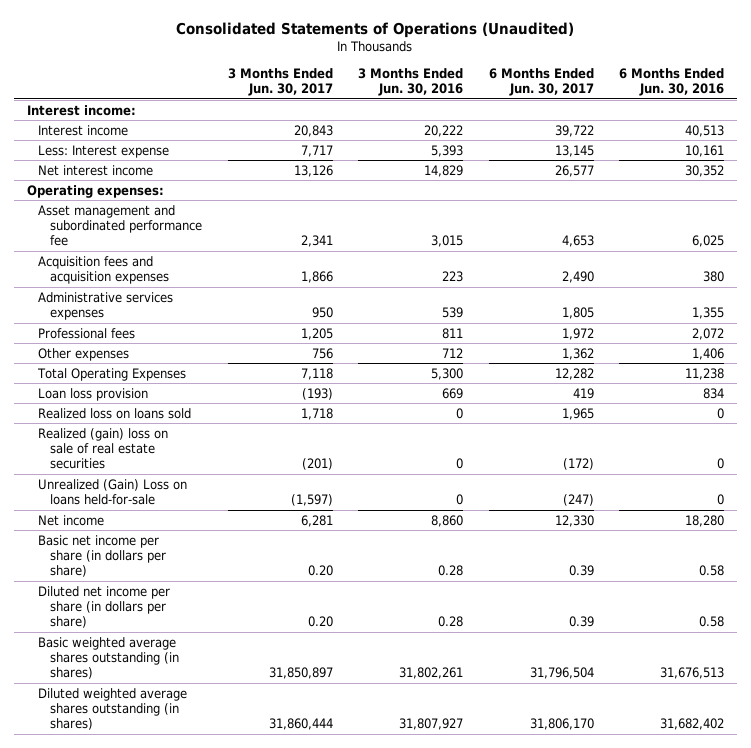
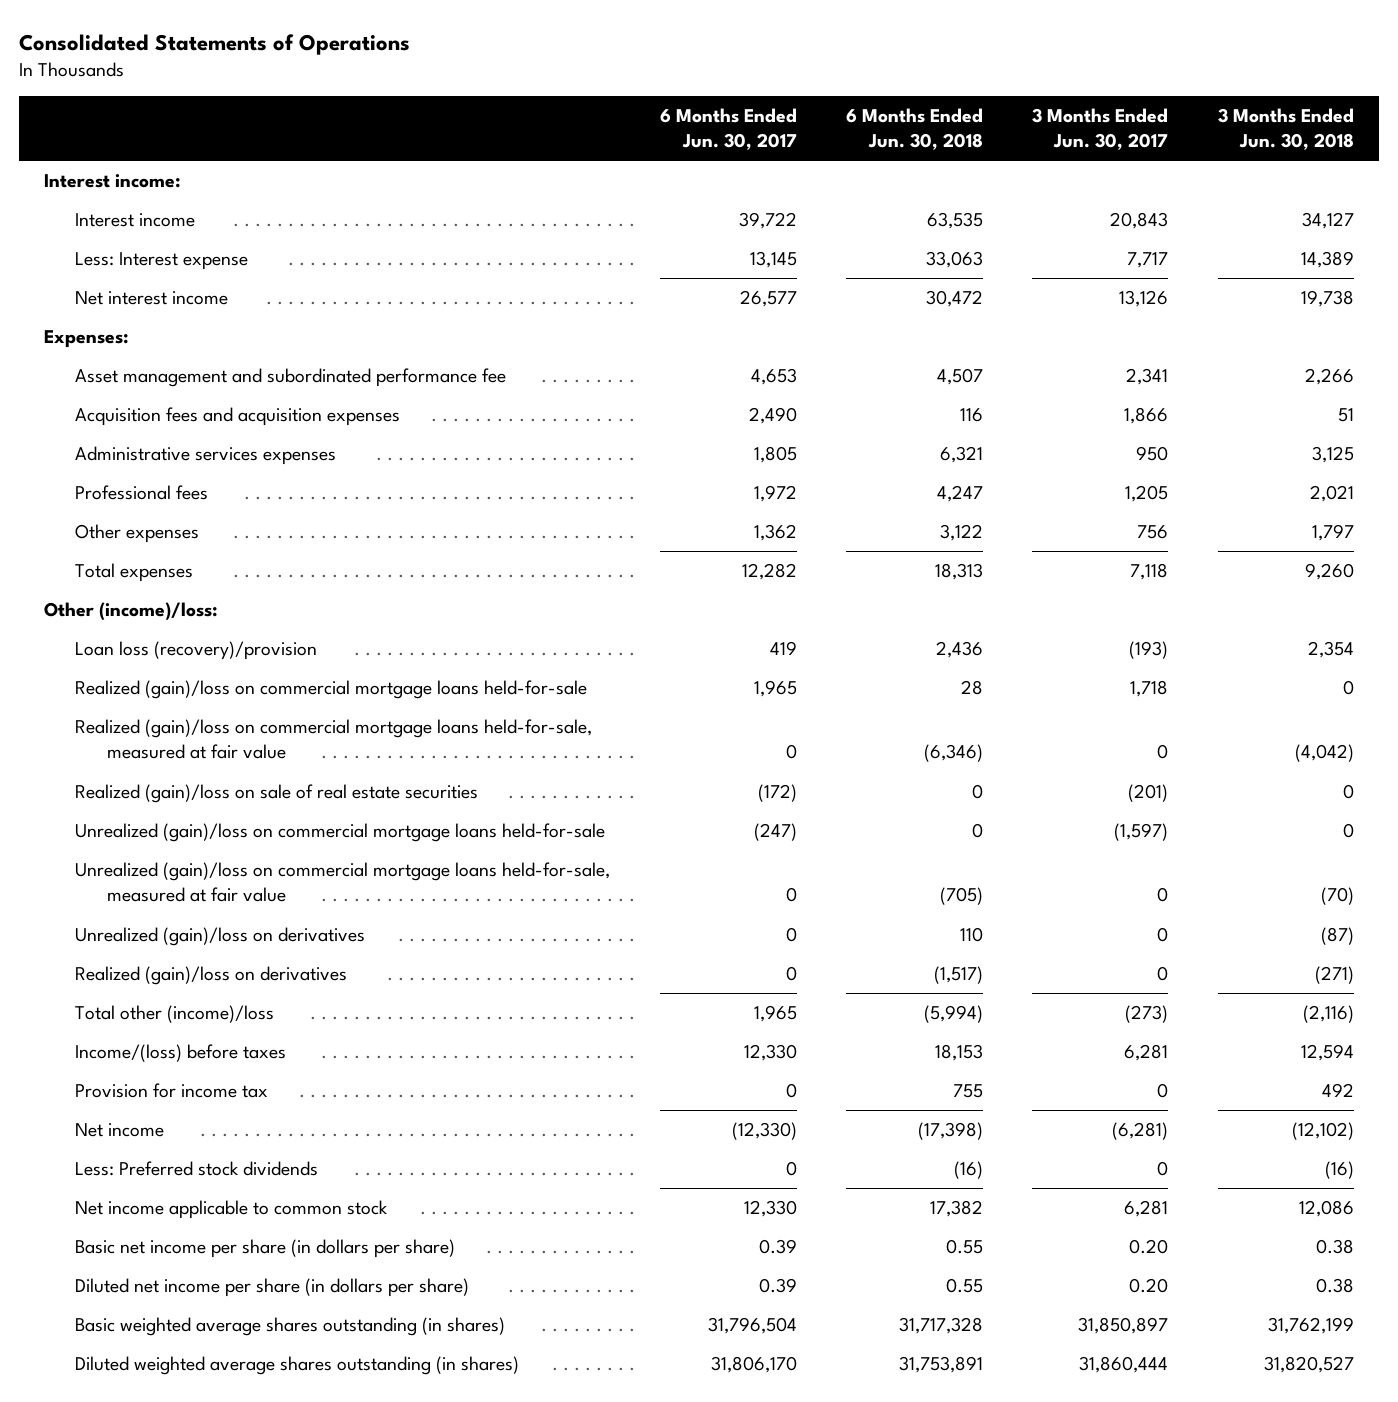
[176,21,575,38] Consolidated Statements of Operations (Unaudited) -> [18,33,410,55] Consolidated Statements of Operations
[358,68,464,97] 3 Months Ended Jun. 30, 2016 -> none
[619,68,725,97] 6 Months Ended Jun. 30, 2016 -> none
none -> [846,107,984,151] 6 Months Ended Jun. 30, 2018
none -> [1217,107,1354,151] 3 Months Ended Jun. 30, 2018
[26,184,164,198] Operating expenses: -> [43,330,129,349] Expenses:
[37,367,187,381] Total Operating Expenses -> [75,563,194,583] Total expenses
none -> [43,602,218,622] Other (income)/loss:
[38,387,149,401] Loan loss provision -> [75,641,318,661] Loan loss (recovery)/provision
[38,407,192,419] Realized loss on loans sold -> [75,680,588,700] Realized (gain)/loss on commercial mortgage loans held-for-sale
none -> [75,719,593,760] Realized (gain)/loss on commercial mortgage loans held-for-sale, measured at fair value
[38,427,169,470] Realized (gain) loss on sale of real estate securities -> [75,784,479,804] Realized (gain)/loss on sale of real estate securities
[38,478,188,506] Unrealized (Gain) Loss on loans held-for-sale -> [75,823,606,843] Unrealized (gain)/loss on commercial mortgage loans held-for-sale
none -> [75,862,611,903] Unrealized (gain)/loss on commercial mortgage loans held-for-sale, measured at fair value
none -> [75,927,366,947] Unrealized (gain)/loss on derivatives
none -> [75,966,348,986] Realized (gain)/loss on derivatives
none -> [75,1005,275,1024] Total other (income)/loss
none -> [75,1044,287,1063] Income/(loss) before taxes
none -> [75,1083,269,1099] Provision for income tax
[300,514,333,527] 6,281 -> [1112,1122,1169,1141] (6,281)
[554,514,594,527] 12,330 -> [731,1122,797,1141] (12,330)
none -> [75,1161,319,1177] Less: Preferred stock dividends
none -> [75,1200,389,1220] Net income applicable to common stock

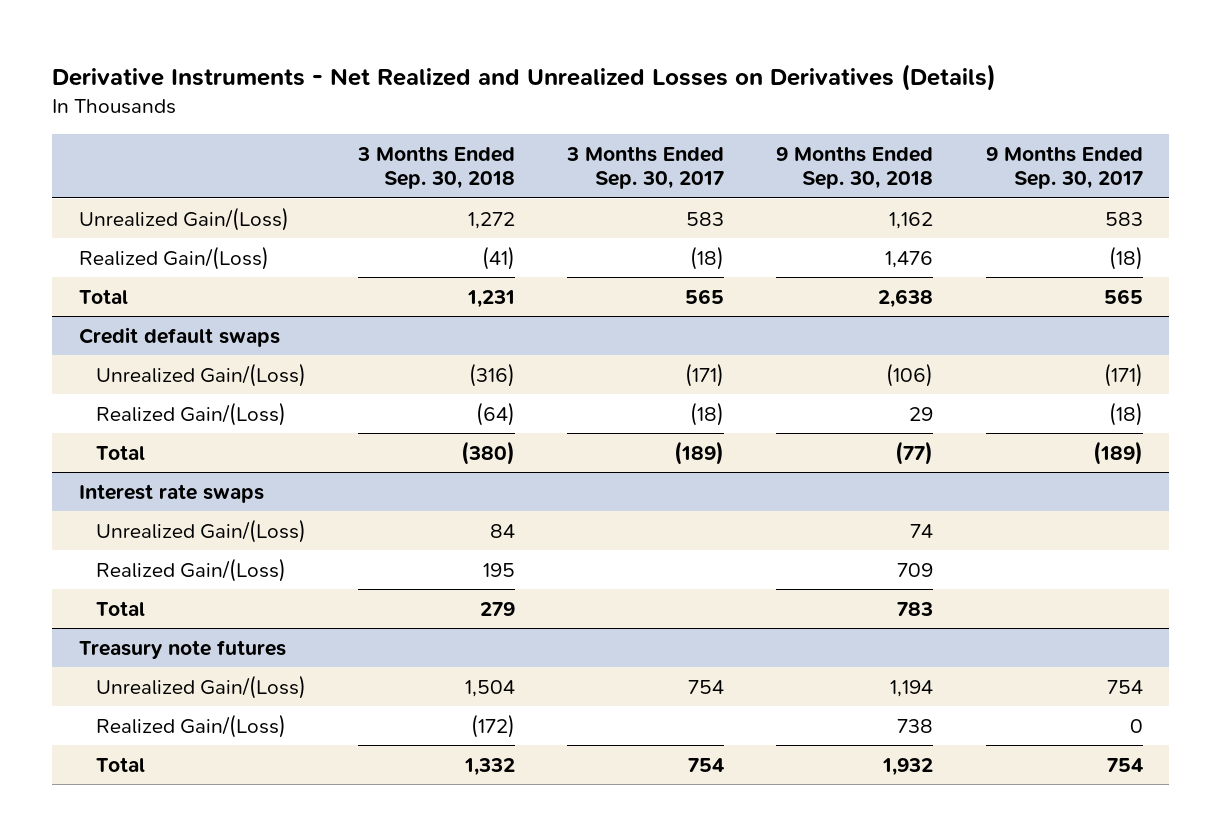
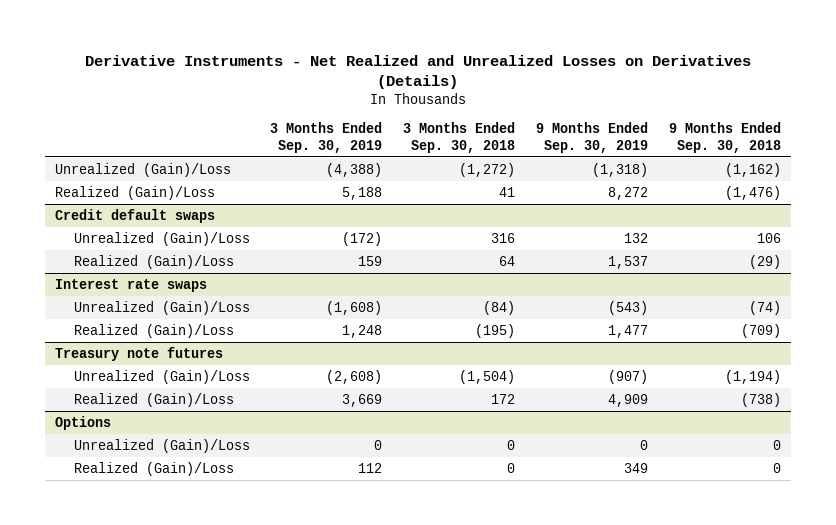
[566,145,725,190] 3 Months Ended Sep. 30, 2017 -> none
[985,145,1143,190] 9 Months Ended Sep. 30, 2017 -> none
none -> [270,122,383,153] 3 Months Ended Sep. 30, 2019
none -> [535,122,648,153] 9 Months Ended Sep. 30, 2019
[78,288,128,304] Total -> none
[78,206,289,231] Unrealized Gain/(Loss) -> [55,162,232,177] Unrealized (Gain)/Loss
[467,211,515,229] 1,272 -> [459,162,516,177] (1,272)
[889,211,934,229] 1,162 -> [724,162,781,177] (1,162)
[78,245,269,270] Realized Gain/(Loss) -> [55,185,216,200] Realized (Gain)/Loss
[481,245,515,270] (41) -> [499,186,516,197] 41
[885,250,934,268] 1,476 -> [724,185,781,200] (1,476)
[95,444,145,460] Total -> none
[95,362,306,387] Unrealized Gain/(Loss) -> [73,231,250,246] Unrealized (Gain)/Loss
[468,362,515,387] (316) -> [491,232,516,243] 316
[886,362,934,387] (106) -> [756,232,781,243] 106
[95,401,286,426] Realized Gain/(Loss) -> [73,254,234,269] Realized (Gain)/Loss
[475,401,515,426] (64) -> [499,255,516,266] 64
[909,406,934,421] 29 -> [748,254,781,269] (29)
[95,600,145,616] Total -> none
[95,518,306,543] Unrealized Gain/(Loss) -> [73,300,250,315] Unrealized (Gain)/Loss
[489,523,515,538] 84 -> [483,300,516,315] (84)
[910,523,934,538] 74 -> [748,300,781,315] (74)
[95,557,286,582] Realized Gain/(Loss) -> [73,323,234,338] Realized (Gain)/Loss
[482,562,515,577] 195 -> [475,323,516,338] (195)
[897,562,934,577] 709 -> [740,323,781,338] (709)
[95,756,145,772] Total -> none
[95,674,306,699] Unrealized Gain/(Loss) -> [73,369,250,384] Unrealized (Gain)/Loss
[464,679,515,697] 1,504 -> [459,369,516,384] (1,504)
[890,679,934,697] 1,194 -> [724,369,781,384] (1,194)
[95,713,286,738] Realized Gain/(Loss) -> [73,392,234,407] Realized (Gain)/Loss
[470,713,515,738] (172) -> [491,393,516,404] 172
[897,718,934,733] 738 -> [740,392,781,407] (738)
none -> [55,415,112,430] Options
none -> [73,438,250,453] Unrealized (Gain)/Loss
none -> [73,461,234,476] Realized (Gain)/Loss

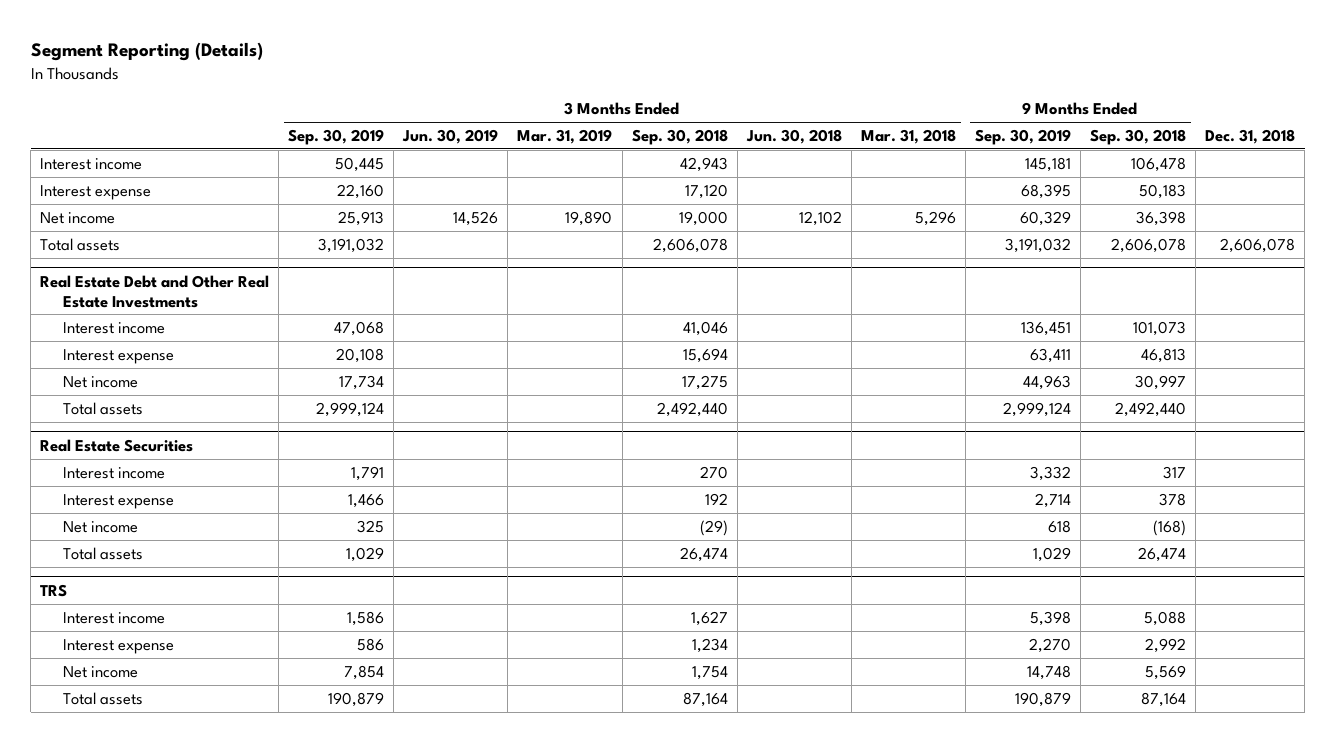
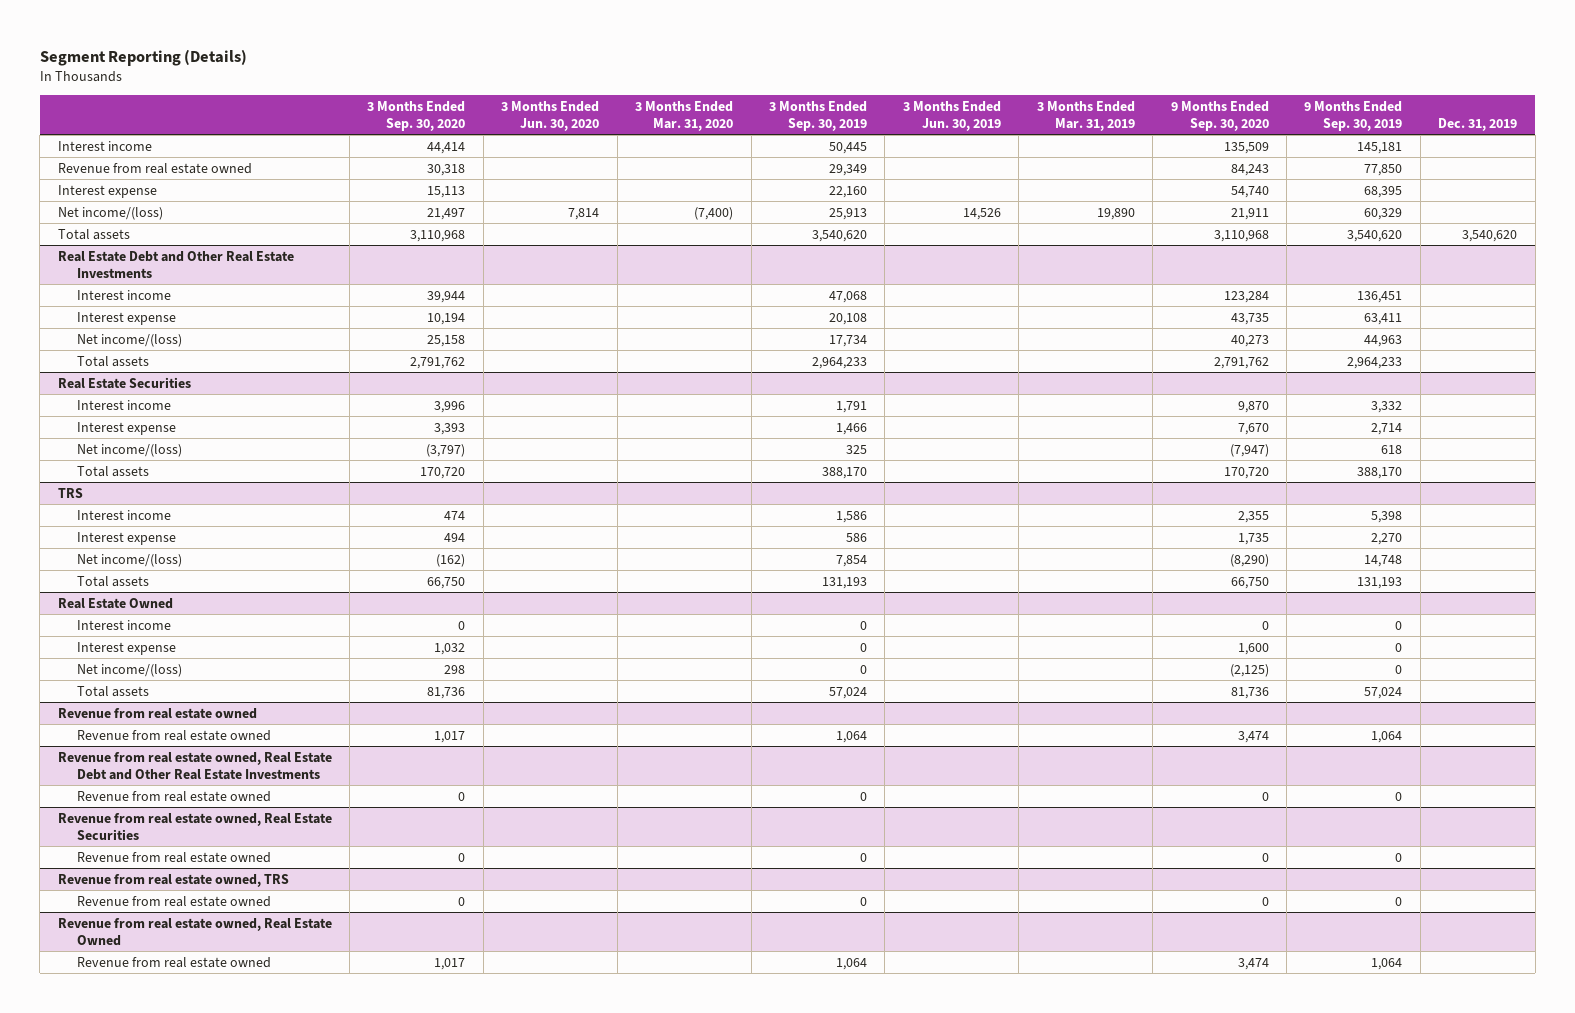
[631,128,728,145] Sep. 30, 2018 -> none
[745,128,842,144] Jun. 30, 2018 -> none
[860,128,956,144] Mar. 31, 2018 -> none
[1089,128,1186,145] Sep. 30, 2018 -> none
[1205,128,1296,144] Dec. 31, 2018 -> none
none -> [367,100,466,131] 3 Months Ended Sep. 30, 2020
none -> [501,100,600,131] 3 Months Ended Jun. 30, 2020
none -> [635,100,734,131] 3 Months Ended Mar. 31, 2020
none -> [1170,100,1269,131] 9 Months Ended Sep. 30, 2020
none -> [1438,117,1518,131] Dec. 31, 2019
none -> [57,162,252,174] Revenue from real estate owned
[40,211,116,224] Net income -> [57,206,163,220] Net income/(loss)
[318,237,385,253] 3,191,032 -> [812,229,868,242] 3,540,620
[1004,237,1071,253] 3,191,032 -> [1347,229,1403,242] 3,540,620
[62,375,138,388] Net income -> [77,333,183,347] Net income/(loss)
[316,401,385,417] 2,999,124 -> [812,356,868,369] 2,964,233
[1002,401,1071,417] 2,999,124 -> [1347,356,1403,369] 2,964,233
[62,520,138,533] Net income -> [77,443,183,457] Net income/(loss)
[346,546,385,562] 1,029 -> [822,466,868,479] 388,170
[1032,546,1071,562] 1,029 -> [1357,466,1403,479] 388,170
[62,665,138,678] Net income -> [77,553,183,567] Net income/(loss)
[328,691,385,707] 190,879 -> [822,576,868,589] 131,193
[1014,691,1071,707] 190,879 -> [1357,576,1403,589] 131,193
none -> [57,597,173,609] Real Estate Owned
none -> [77,619,172,630] Interest income
none -> [77,641,177,655] Interest expense
none -> [77,663,183,677] Net income/(loss)
none -> [77,685,150,697] Total assets
none -> [57,707,257,719] Revenue from real estate owned
none -> [77,729,272,741] Revenue from real estate owned
none -> [57,751,332,780] Revenue from real estate owned, Real Estate Debt and Other Real Estate Investments
none -> [77,790,272,802] Revenue from real estate owned
none -> [57,812,332,840] Revenue from real estate owned, Real Estate Securities
none -> [77,851,272,863] Revenue from real estate owned
none -> [57,873,289,887] Revenue from real estate owned, TRS
none -> [77,895,272,907] Revenue from real estate owned
none -> [57,917,332,946] Revenue from real estate owned, Real Estate Owned
none -> [77,956,272,968] Revenue from real estate owned

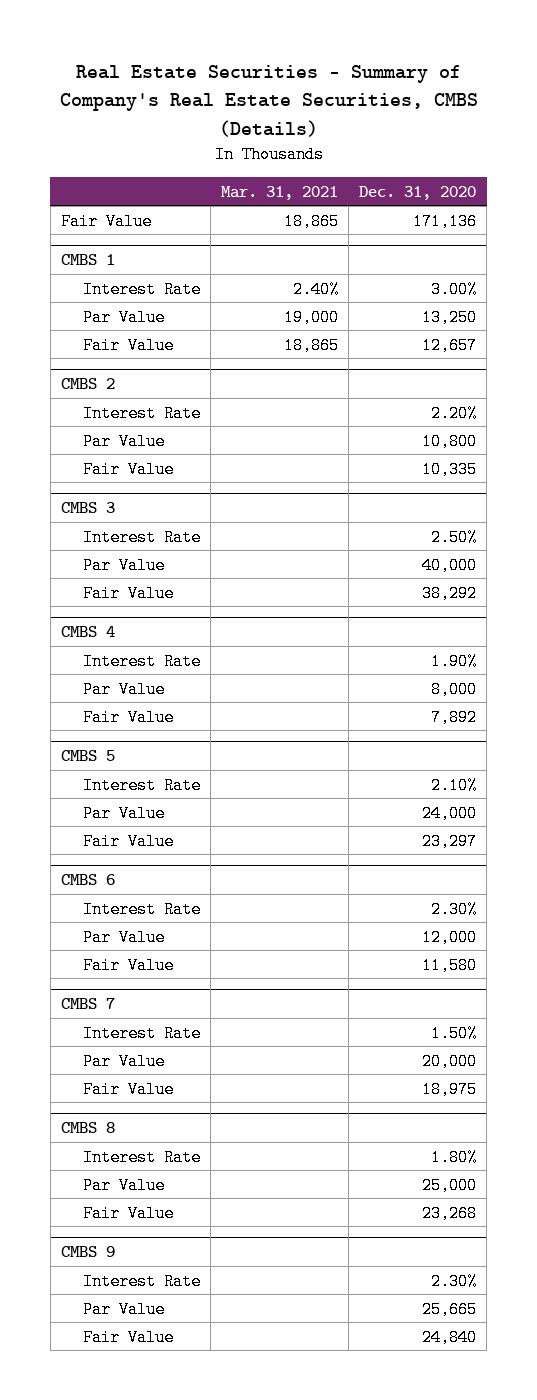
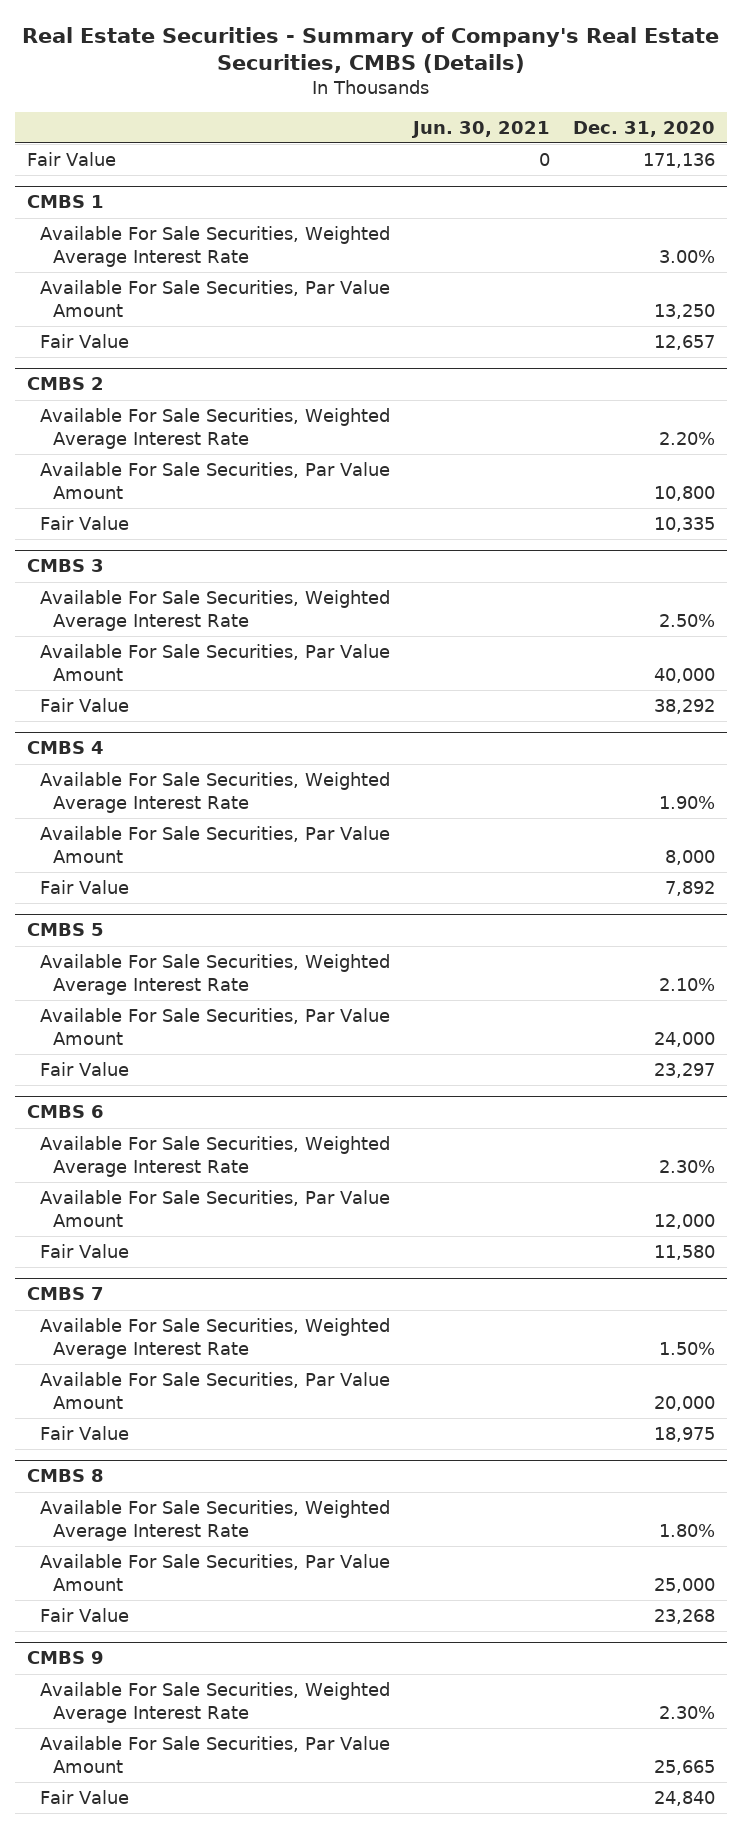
[221,185,339,200] Mar. 31, 2021 -> none
none -> [411,120,551,138] Jun. 30, 2021
[83,280,202,298] Interest Rate -> [40,226,391,267] Available For Sale Securities, Weighted Average Interest Rate
[83,308,166,326] Par Value -> [40,280,391,317] Available For Sale Securities, Par Value Amount
[83,404,202,422] Interest Rate -> [40,408,391,449] Available For Sale Securities, Weighted Average Interest Rate
[83,432,166,450] Par Value -> [40,462,391,499] Available For Sale Securities, Par Value Amount
[83,528,202,546] Interest Rate -> [40,590,391,631] Available For Sale Securities, Weighted Average Interest Rate
[83,556,166,574] Par Value -> [40,644,391,681] Available For Sale Securities, Par Value Amount
[83,652,202,670] Interest Rate -> [40,772,391,813] Available For Sale Securities, Weighted Average Interest Rate
[83,680,166,698] Par Value -> [40,826,391,863] Available For Sale Securities, Par Value Amount
[83,776,202,794] Interest Rate -> [40,954,391,995] Available For Sale Securities, Weighted Average Interest Rate
[83,804,166,822] Par Value -> [40,1008,391,1045] Available For Sale Securities, Par Value Amount
[83,900,202,918] Interest Rate -> [40,1136,391,1177] Available For Sale Securities, Weighted Average Interest Rate
[83,928,166,946] Par Value -> [40,1190,391,1227] Available For Sale Securities, Par Value Amount
[83,1024,202,1042] Interest Rate -> [40,1318,391,1359] Available For Sale Securities, Weighted Average Interest Rate
[83,1052,166,1070] Par Value -> [40,1372,391,1409] Available For Sale Securities, Par Value Amount
[83,1148,202,1166] Interest Rate -> [40,1500,391,1541] Available For Sale Securities, Weighted Average Interest Rate
[83,1176,166,1194] Par Value -> [40,1554,391,1591] Available For Sale Securities, Par Value Amount
[83,1272,202,1290] Interest Rate -> [40,1682,391,1723] Available For Sale Securities, Weighted Average Interest Rate
[83,1300,166,1318] Par Value -> [40,1736,391,1773] Available For Sale Securities, Par Value Amount

